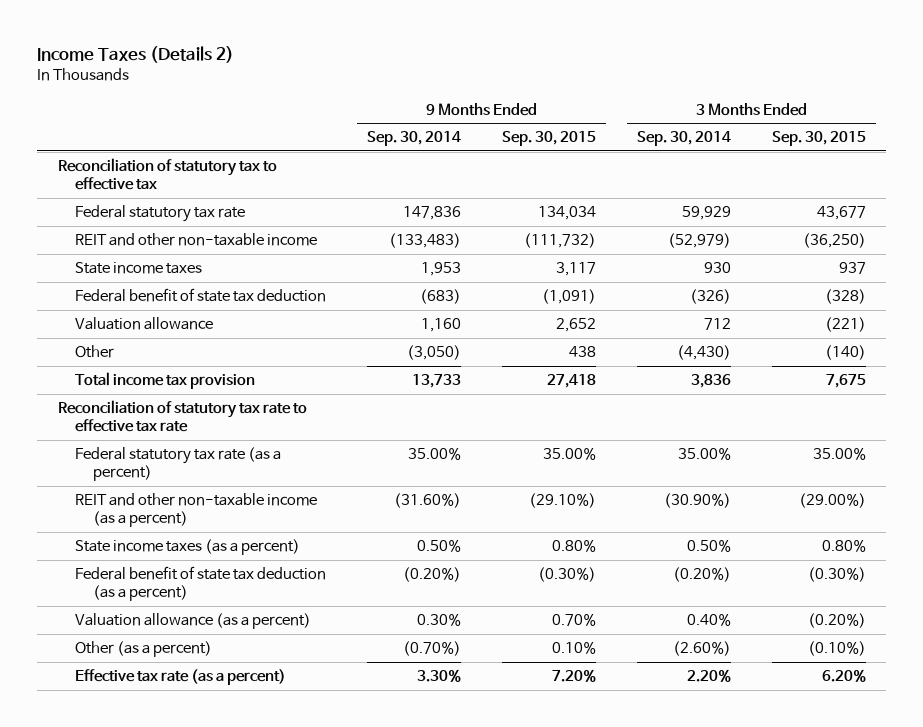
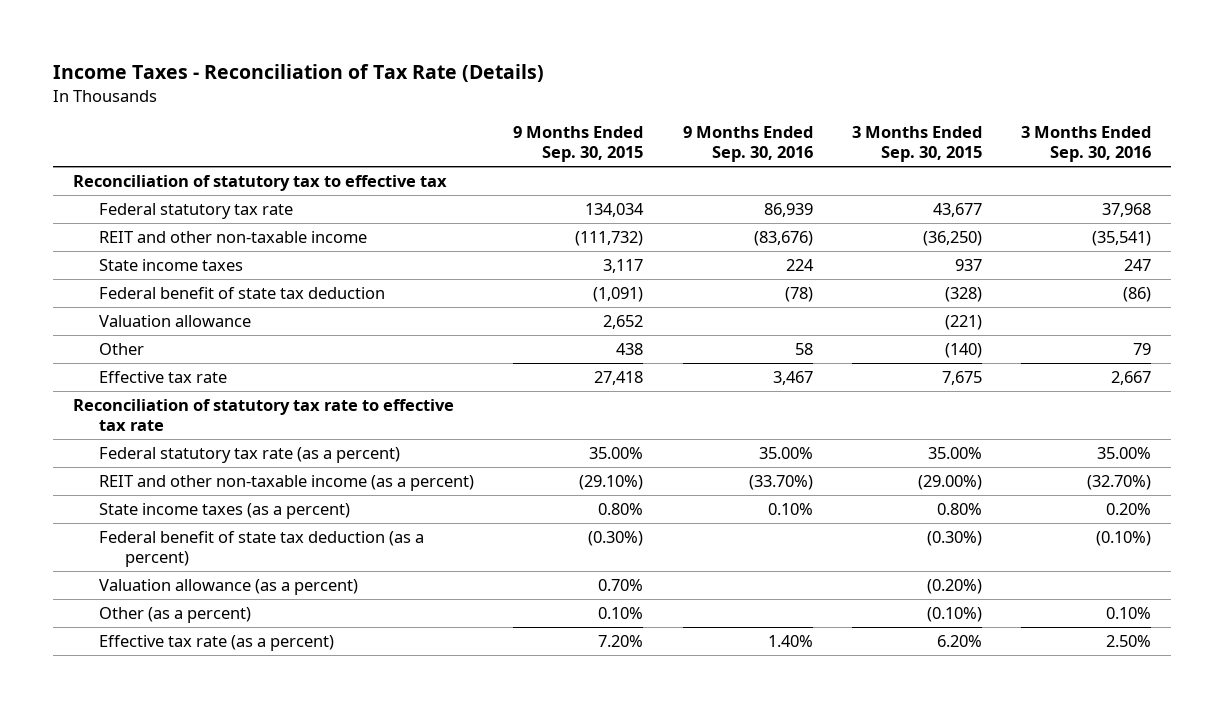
[37,46,235,64] Income Taxes (Details 2) -> [53,64,545,83] Income Taxes - Reconciliation of Tax Rate (Details)
[367,131,462,147] Sep. 30, 2014 -> none
[637,131,732,147] Sep. 30, 2014 -> none
none -> [682,126,813,163] 9 Months Ended Sep. 30, 2016
none -> [1020,126,1151,163] 3 Months Ended Sep. 30, 2016
[75,372,256,390] Total income tax provision -> [99,370,228,383] Effective tax rate

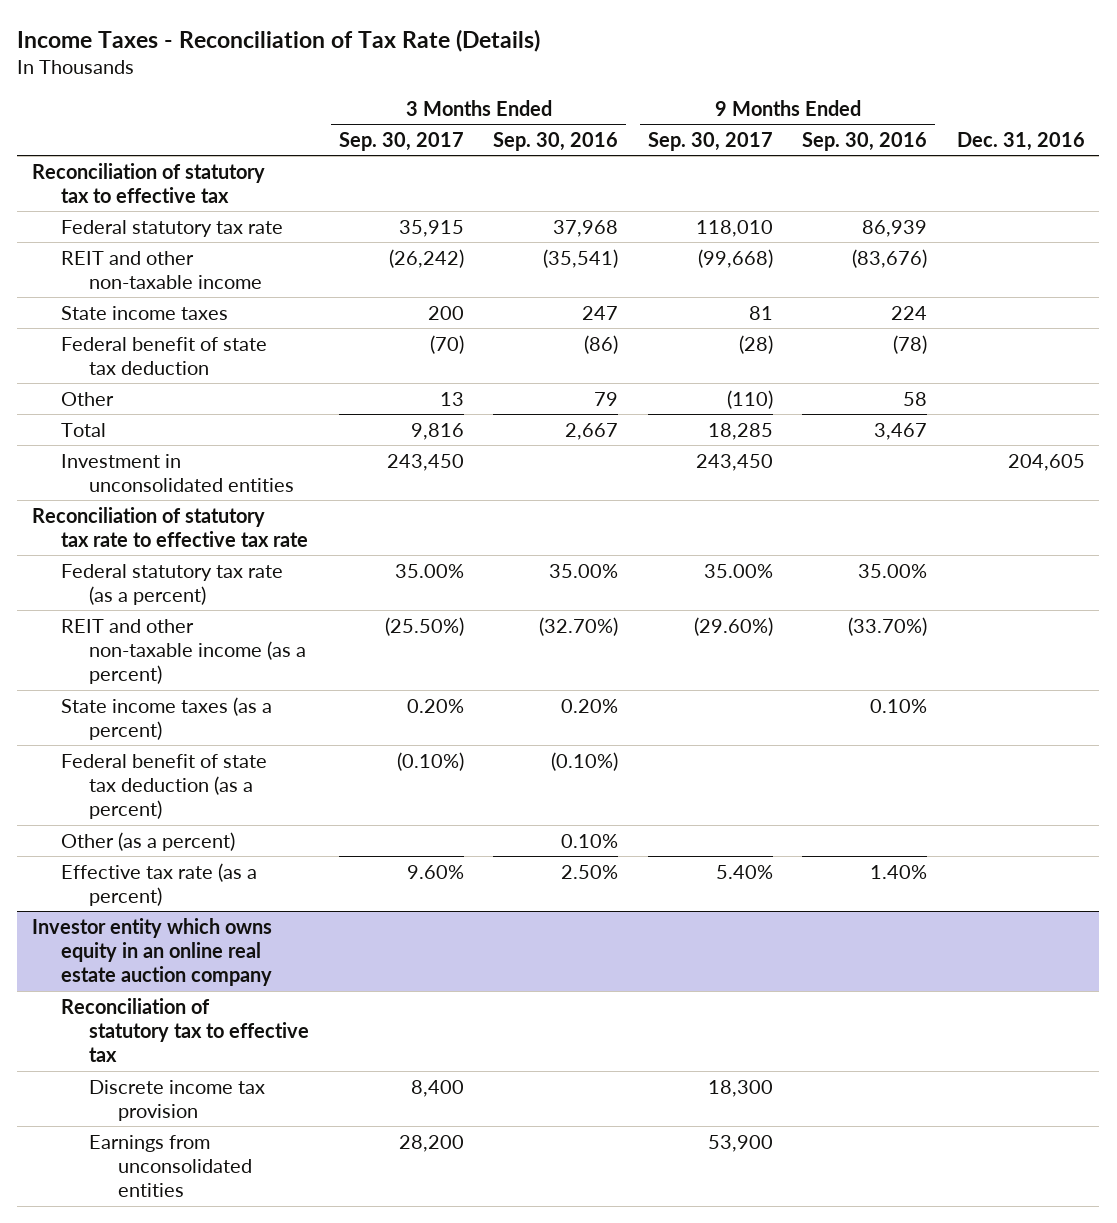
[513,126,644,163] 9 Months Ended Sep. 30, 2015 -> none
[851,126,982,163] 3 Months Ended Sep. 30, 2015 -> none
none -> [338,131,464,151] Sep. 30, 2017
none -> [647,131,773,151] Sep. 30, 2017
none -> [956,131,1085,151] Dec. 31, 2016
[99,314,252,327] Valuation allowance -> none
[99,370,228,383] Effective tax rate -> [60,422,106,437] Total
none -> [60,453,295,492] Investment in unconsolidated entities
[99,578,359,595] Valuation allowance (as a percent) -> none
none -> [32,917,273,987] Investor entity which owns equity in an online real estate auction company
none -> [60,997,310,1063] Reconciliation of statutory tax to effective tax
none -> [89,1079,266,1121] Discrete income tax provision
none -> [89,1134,253,1198] Earnings from unconsolidated entities

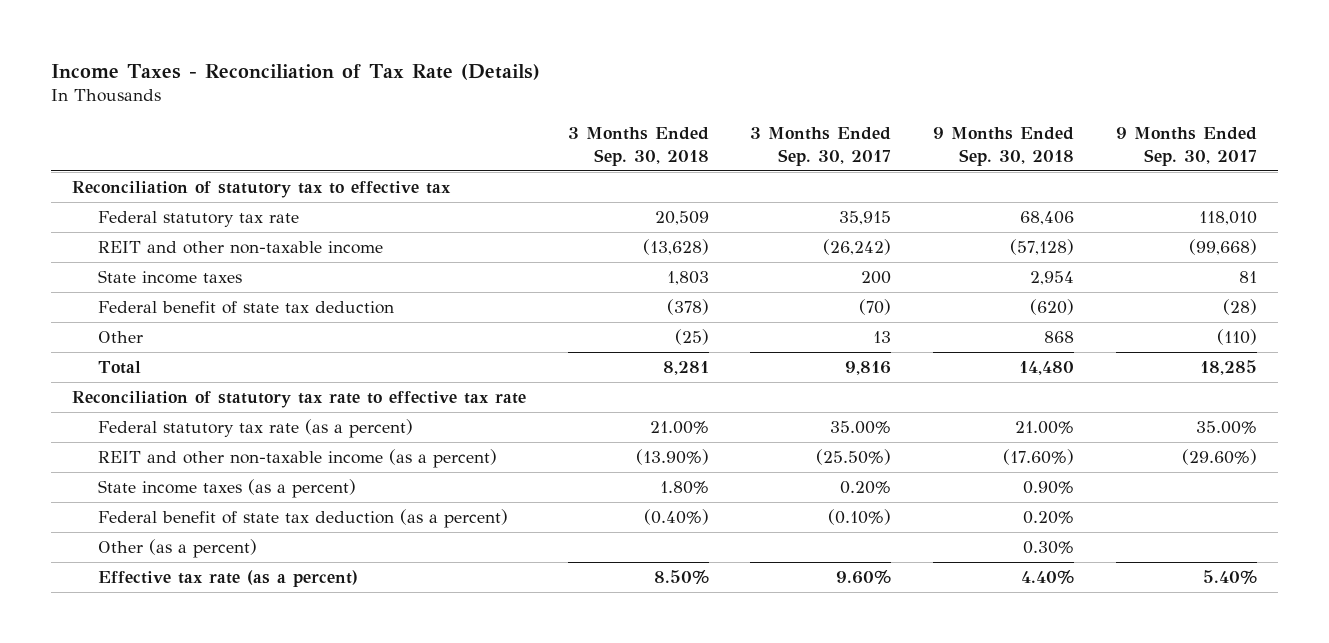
[493,131,619,151] Sep. 30, 2016 -> none
[802,131,928,151] Sep. 30, 2016 -> none
[956,131,1085,151] Dec. 31, 2016 -> none
none -> [567,127,709,166] 3 Months Ended Sep. 30, 2018
none -> [933,127,1075,166] 9 Months Ended Sep. 30, 2018
[60,453,295,492] Investment in unconsolidated entities -> none
[32,917,273,987] Investor entity which owns equity in an online real estate auction company -> none
[60,997,310,1063] Reconciliation of statutory tax to effective tax -> none
[89,1079,266,1121] Discrete income tax provision -> none
[89,1134,253,1198] Earnings from unconsolidated entities -> none

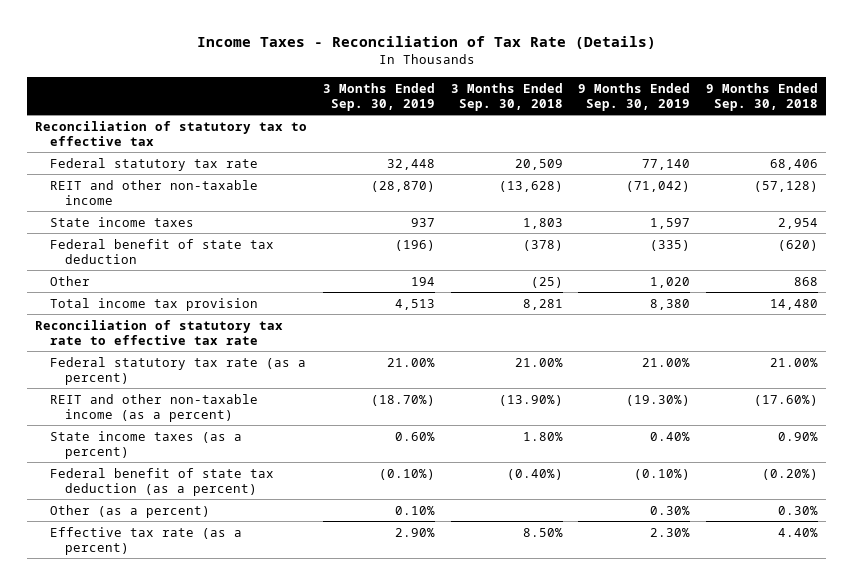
[750,127,892,166] 3 Months Ended Sep. 30, 2017 -> none
[1116,127,1258,166] 9 Months Ended Sep. 30, 2017 -> none
none -> [322,82,435,111] 3 Months Ended Sep. 30, 2019
none -> [578,82,691,111] 9 Months Ended Sep. 30, 2019
[98,361,142,375] Total -> [50,297,259,311] Total income tax provision
[1023,511,1075,525] 0.20% -> [761,468,818,480] (0.20%)

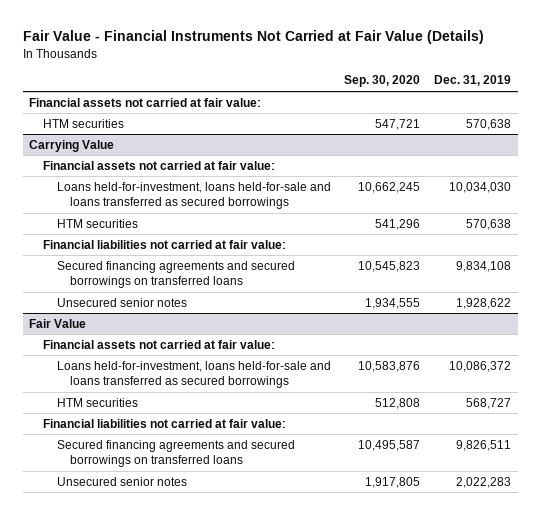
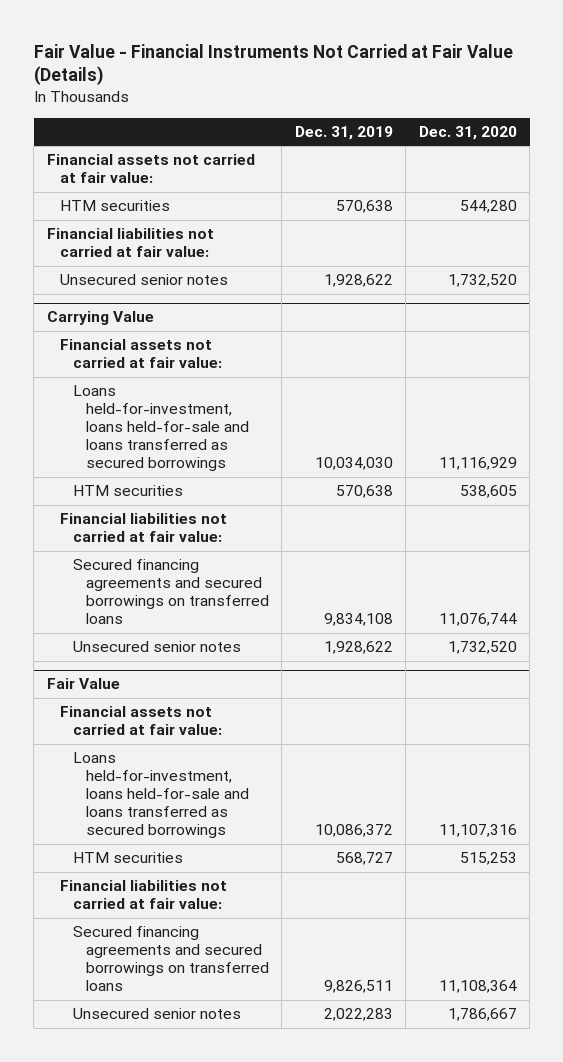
[344,75,421,88] Sep. 30, 2020 -> none
none -> [418,125,517,140] Dec. 31, 2020
none -> [46,228,214,258] Financial liabilities not carried at fair value:
none -> [59,274,228,286] Unsecured senior notes

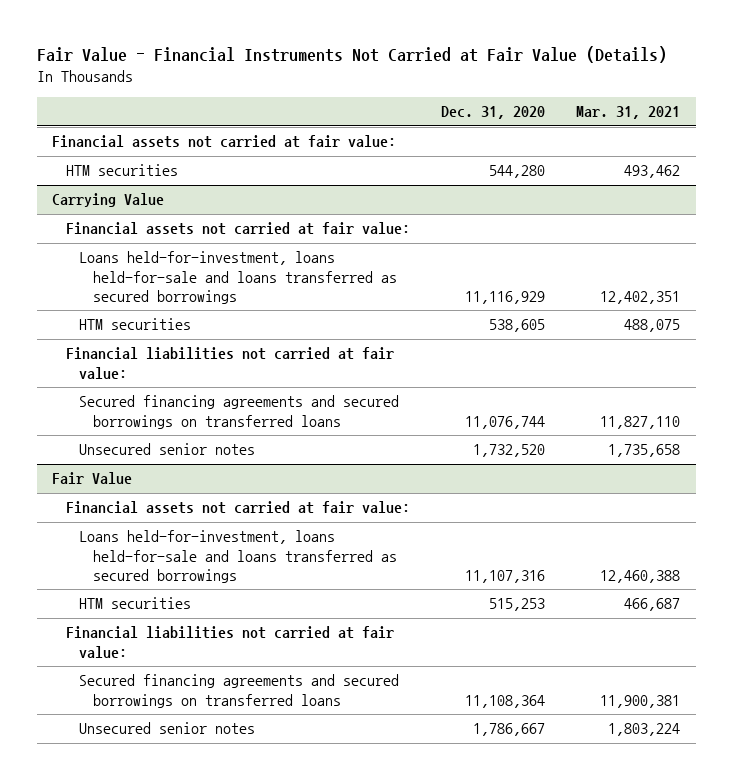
[294,125,393,140] Dec. 31, 2019 -> none
none -> [576,105,681,119] Mar. 31, 2021
[46,228,214,258] Financial liabilities not carried at fair value: -> none
[59,274,228,286] Unsecured senior notes -> none

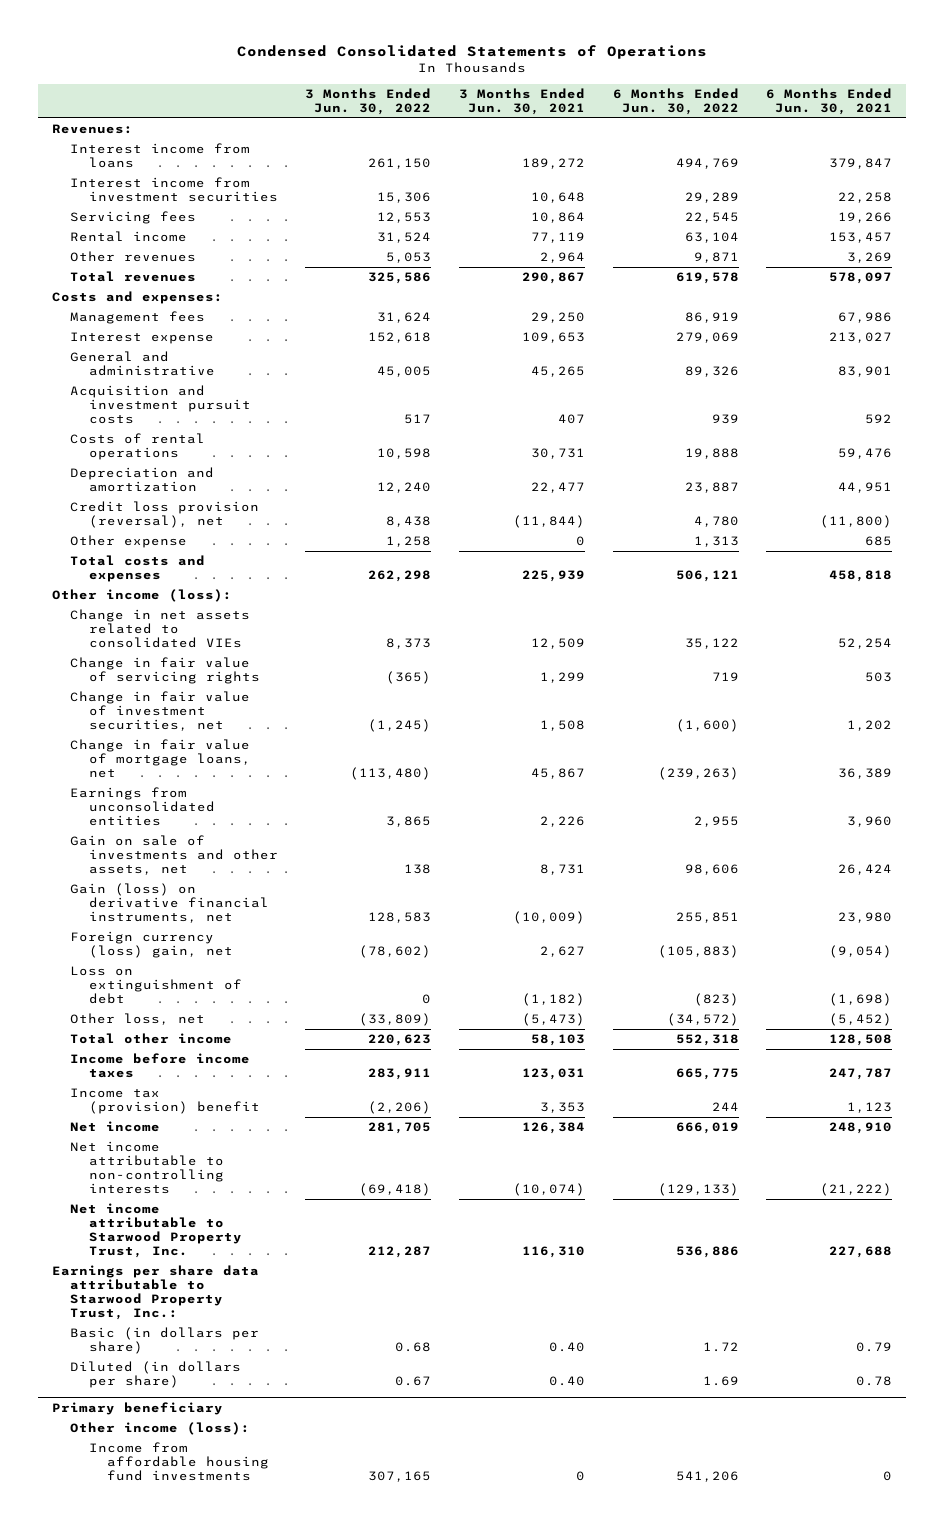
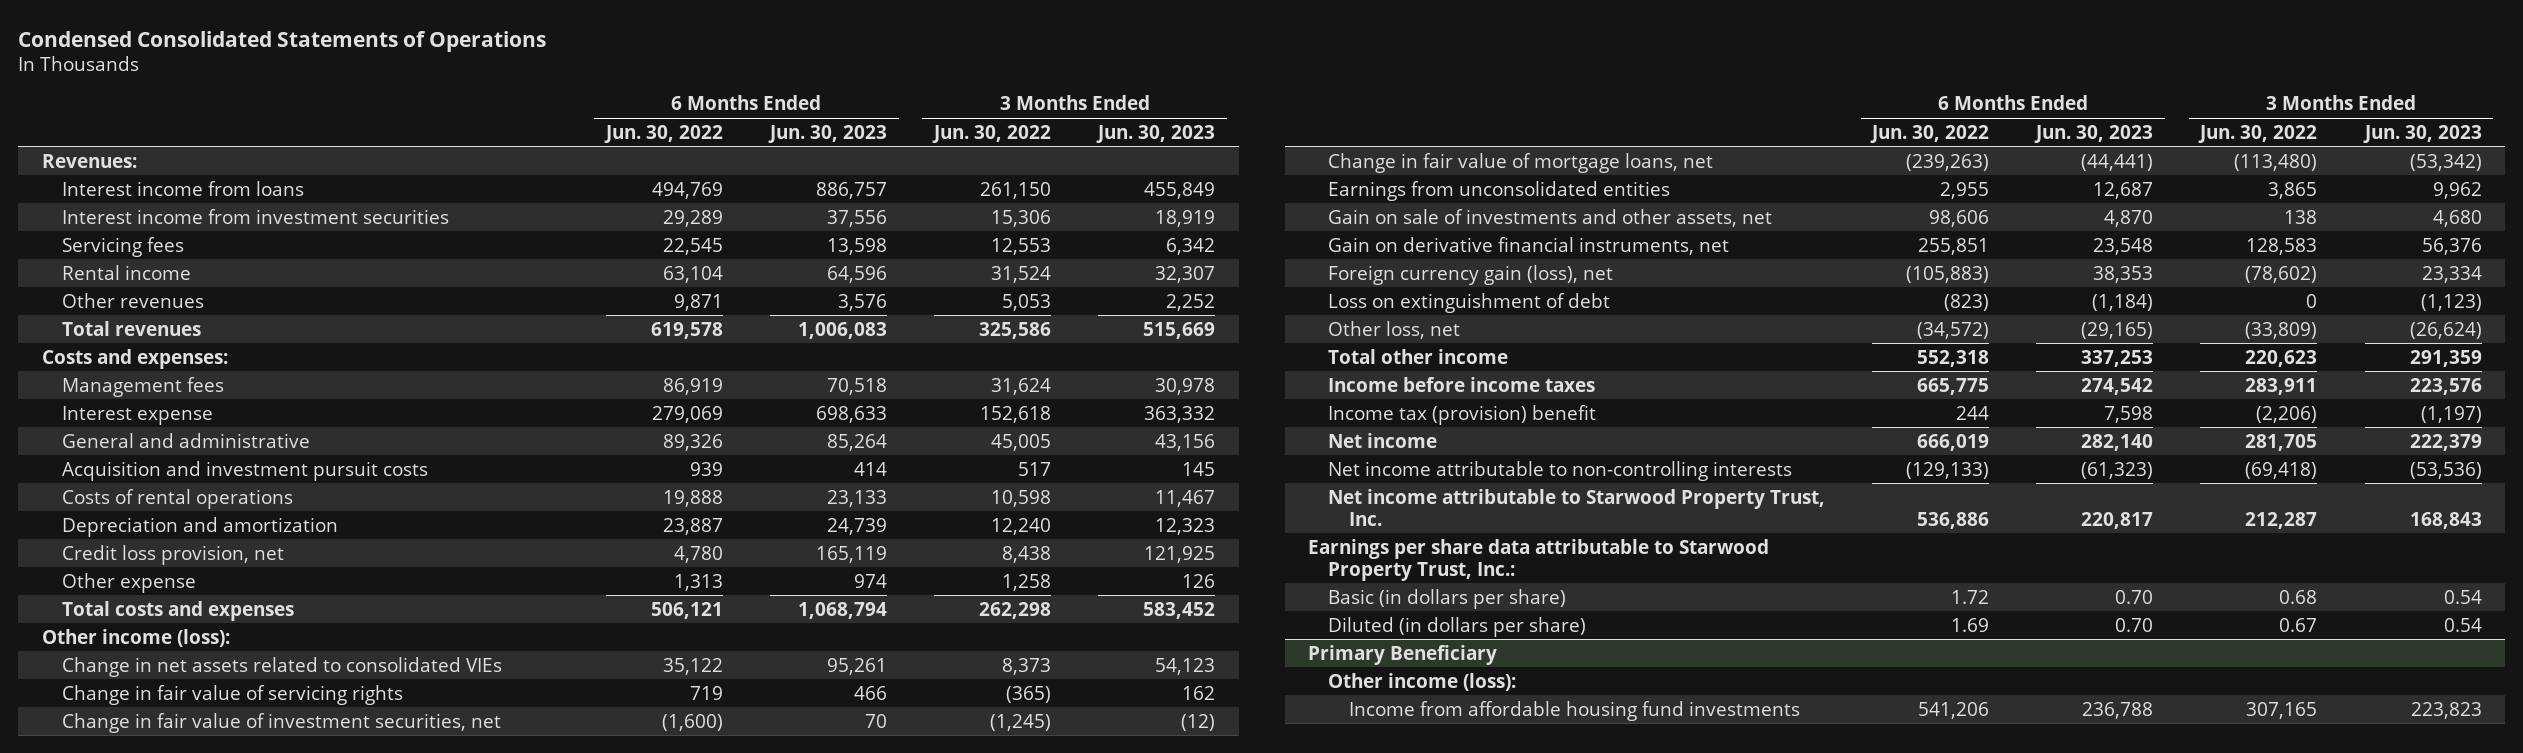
[458,87,585,115] 3 Months Ended Jun. 30, 2021 -> none
[766,87,893,115] 6 Months Ended Jun. 30, 2021 -> none
none -> [767,124,887,143] Jun. 30, 2023
none -> [1096,124,1216,143] Jun. 30, 2023
[70,501,260,528] Credit loss provision (reversal), net -> [61,544,284,565] Credit loss provision, net
[70,883,269,923] Gain (loss) on derivative financial instruments, net -> [1328,236,1730,255] Gain on derivative financial instruments, net
[70,931,233,958] Foreign currency (loss) gain, net -> [1328,264,1614,285] Foreign currency gain (loss), net
[51,1401,223,1415] Primary beneficiary -> [1308,644,1498,665] Primary Beneficiary

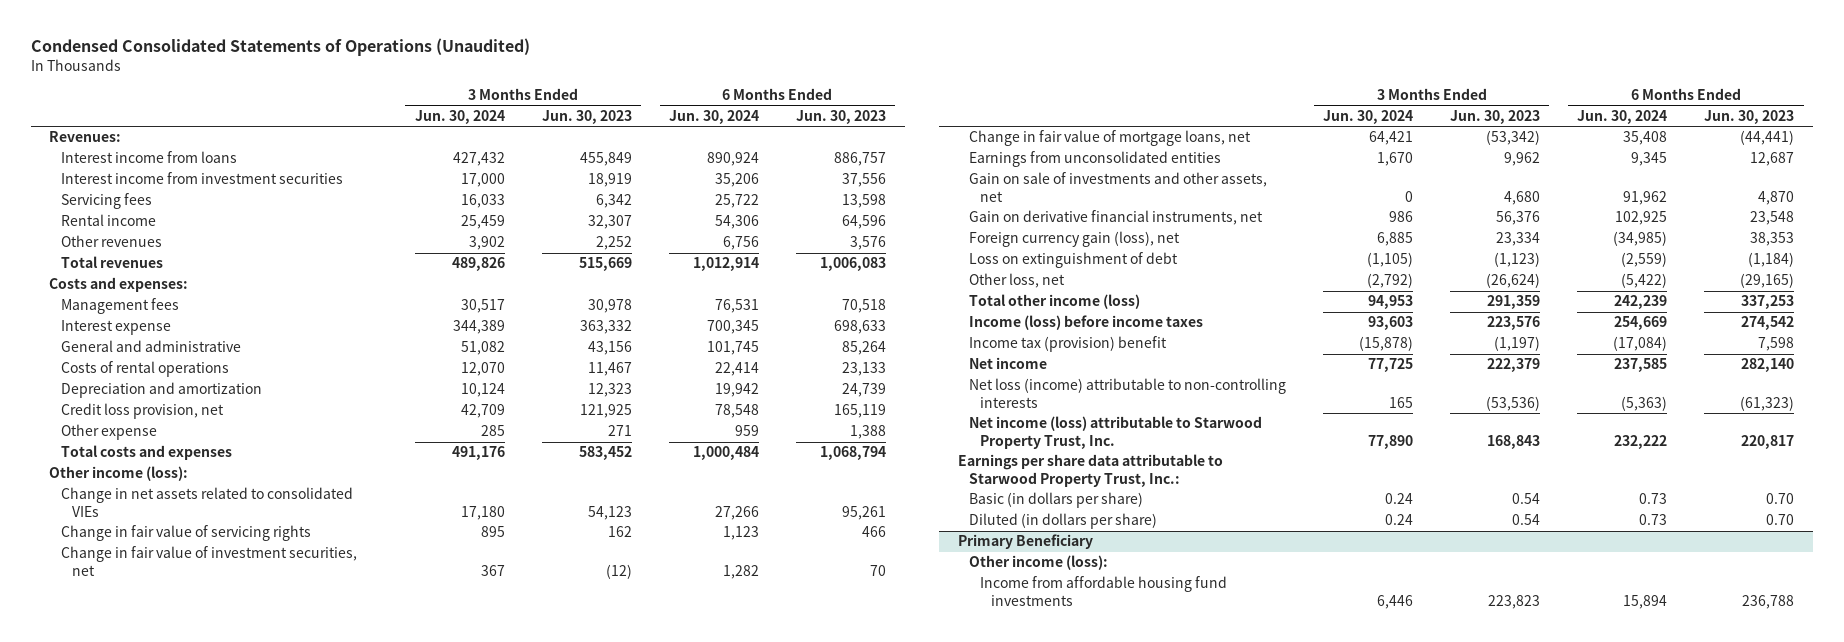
[18,30,547,52] Condensed Consolidated Statements of Operations -> [30,38,530,57] Condensed Consolidated Statements of Operations (Unaudited)
[603,124,723,143] Jun. 30, 2022 -> none
[931,124,1051,143] Jun. 30, 2022 -> none
none -> [414,110,505,125] Jun. 30, 2024
none -> [668,110,759,125] Jun. 30, 2024
[61,460,428,481] Acquisition and investment pursuit costs -> none
[853,573,887,588] 974 -> [849,425,886,440] 1,388
[1182,573,1216,588] 126 -> [607,425,632,437] 271
[1328,348,1509,364] Total other income -> [968,294,1140,310] Total other income (loss)
[1328,376,1596,392] Income before income taxes -> [968,315,1203,331] Income (loss) before income taxes
[1328,460,1793,481] Net income attributable to non-controlling interests -> [968,378,1286,408] Net loss (income) attributable to non-controlling interests
[1328,488,1826,526] Net income attributable to Starwood Property Trust, Inc. -> [968,416,1262,449] Net income (loss) attributable to Starwood Property Trust, Inc.

